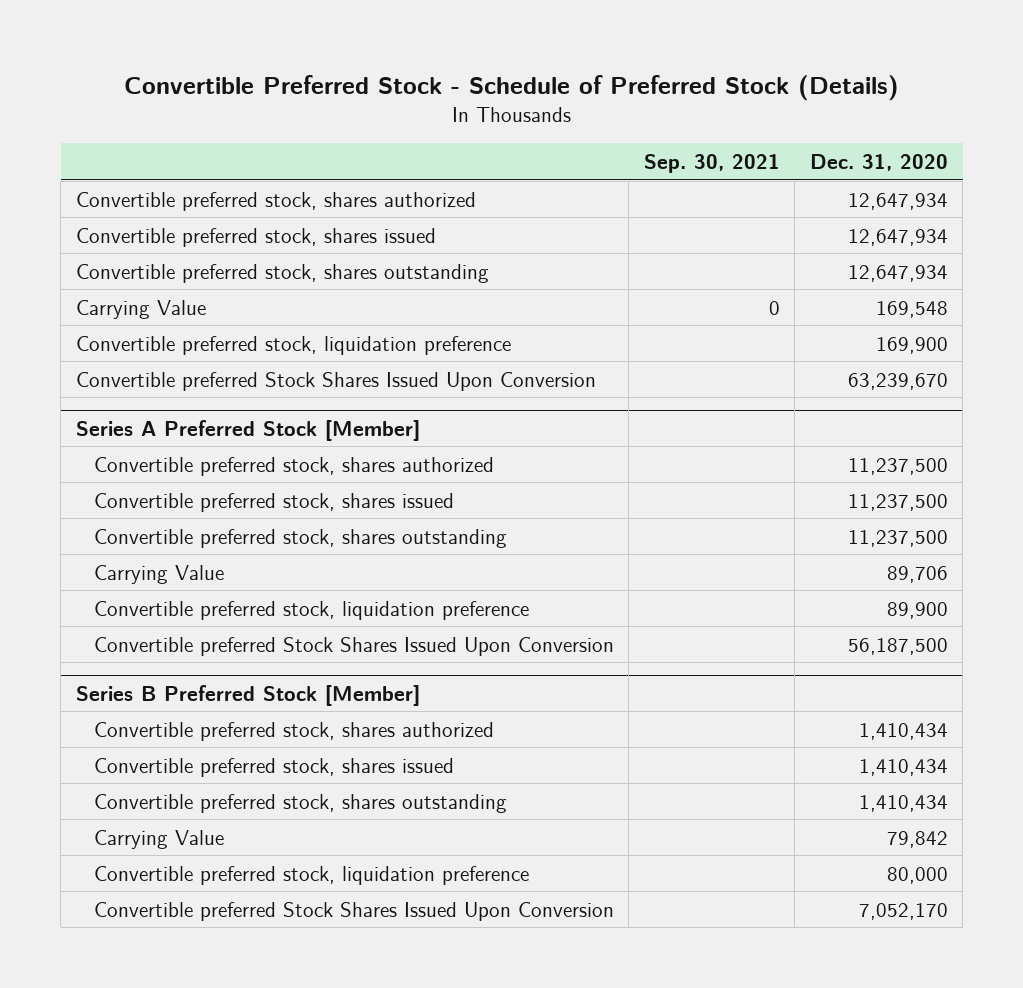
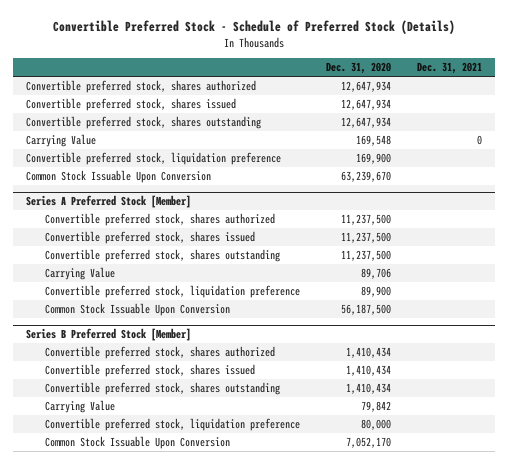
[643,153,780,173] Sep. 30, 2021 -> none
none -> [416,62,482,75] Dec. 31, 2021
[75,371,596,391] Convertible preferred Stock Shares Issued Upon Conversion -> [26,170,212,184] Common Stock Issuable Upon Conversion
[93,636,614,656] Convertible preferred Stock Shares Issued Upon Conversion -> [44,303,230,317] Common Stock Issuable Upon Conversion
[93,901,614,921] Convertible preferred Stock Shares Issued Upon Conversion -> [44,436,230,450] Common Stock Issuable Upon Conversion

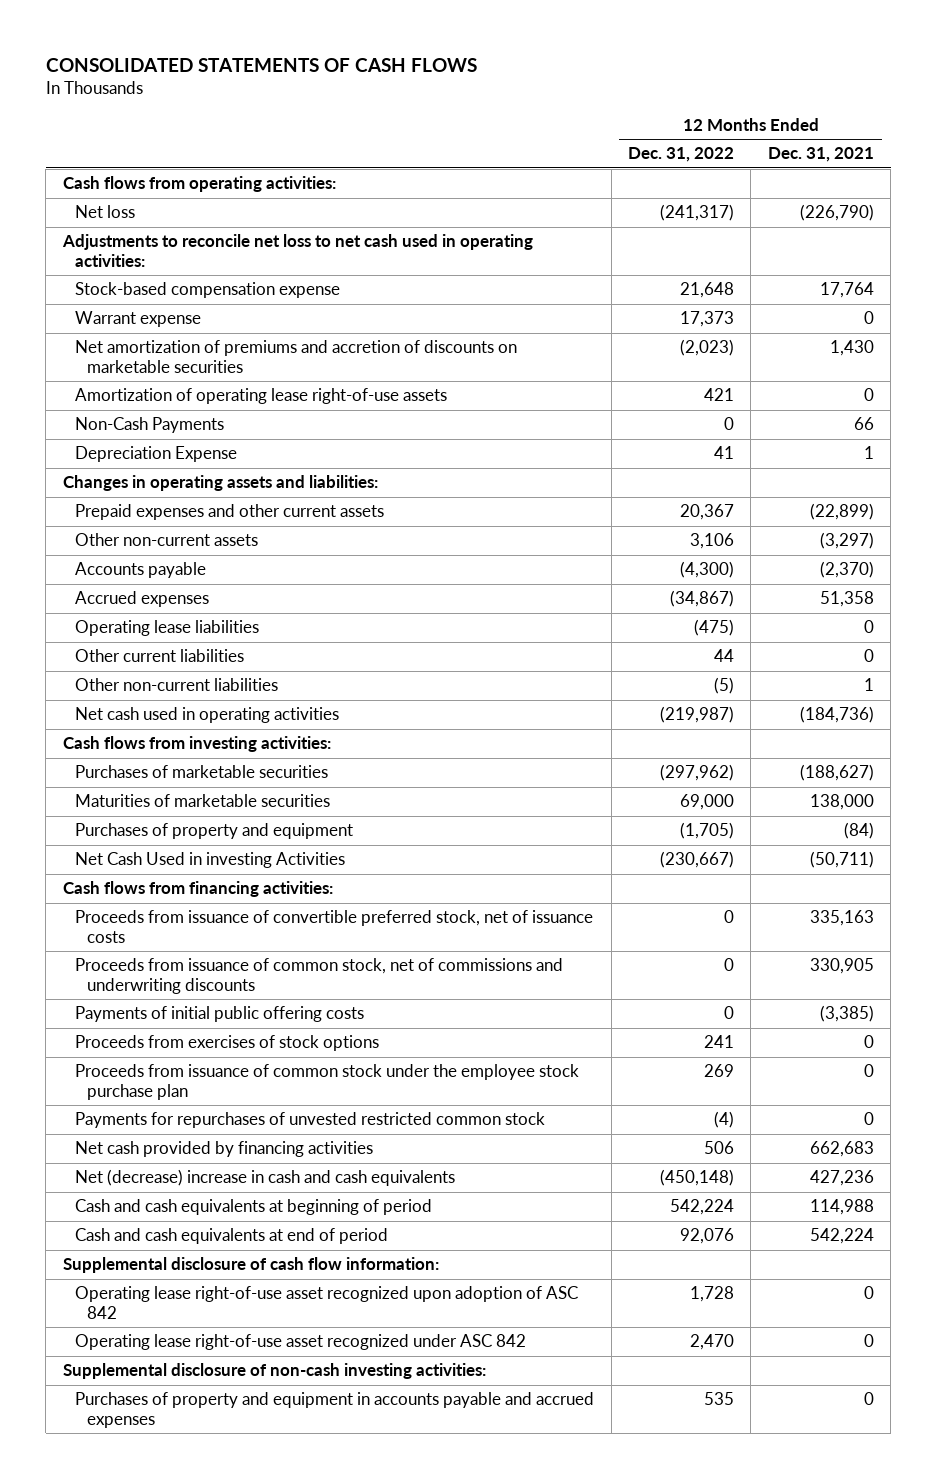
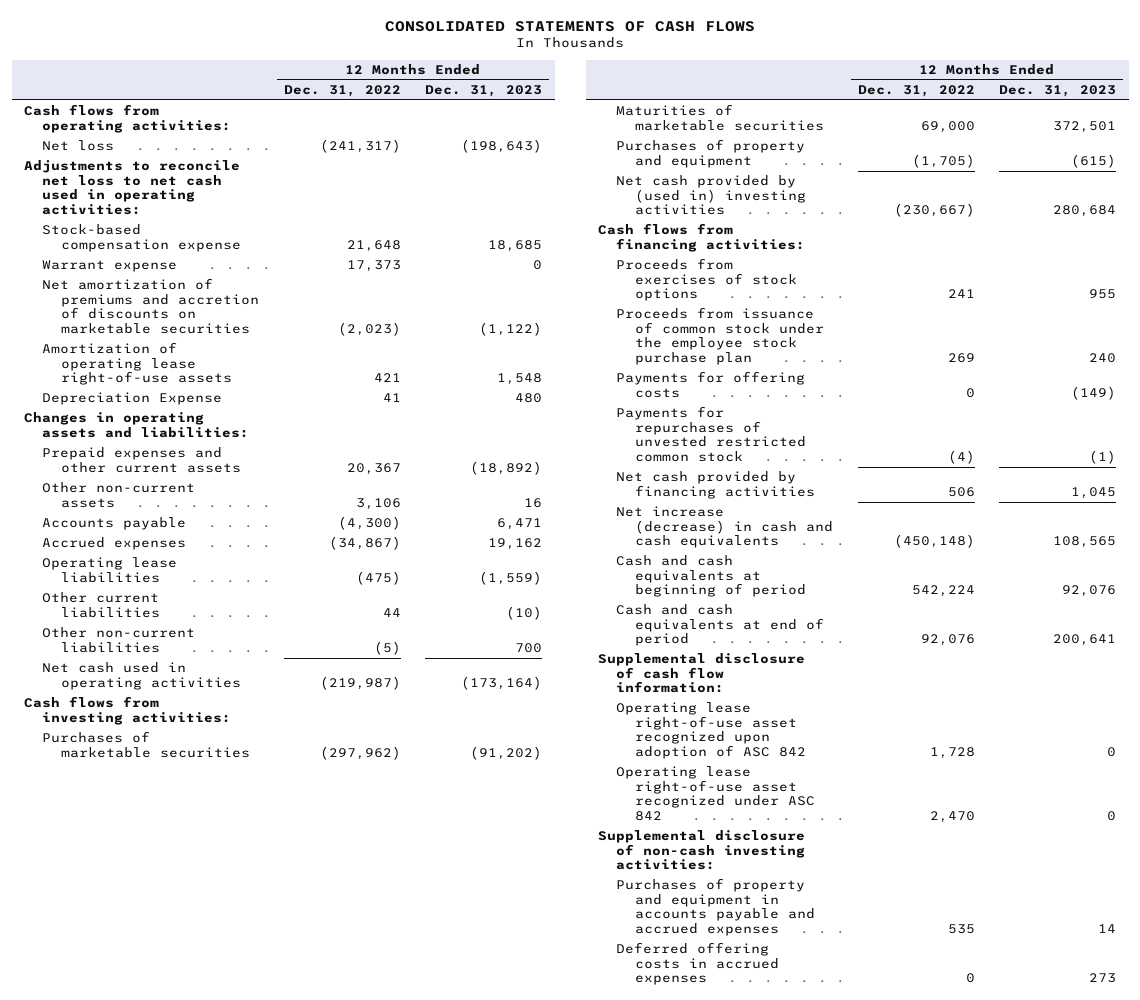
[767,147,874,163] Dec. 31, 2021 -> none
none -> [425,85,543,98] Dec. 31, 2023
[75,417,225,434] Non-Cash Payments -> none
[75,852,346,869] Net Cash Used in investing Activities -> [616,175,806,216] Net cash provided by (used in) investing activities
[75,910,594,944] Proceeds from issuance of convertible preferred stock, net of issuance costs -> none
[75,958,564,995] Proceeds from issuance of common stock, net of commissions and underwriting discounts -> none
[75,1006,365,1023] Payments of initial public offering costs -> none
none -> [616,371,806,398] Payments for offering costs
[75,1169,456,1187] Net (decrease) increase in cash and cash equivalents -> [616,506,833,549] Net increase (decrease) in cash and cash equivalents
none -> [616,942,779,986] Deferred offering costs in accrued expenses

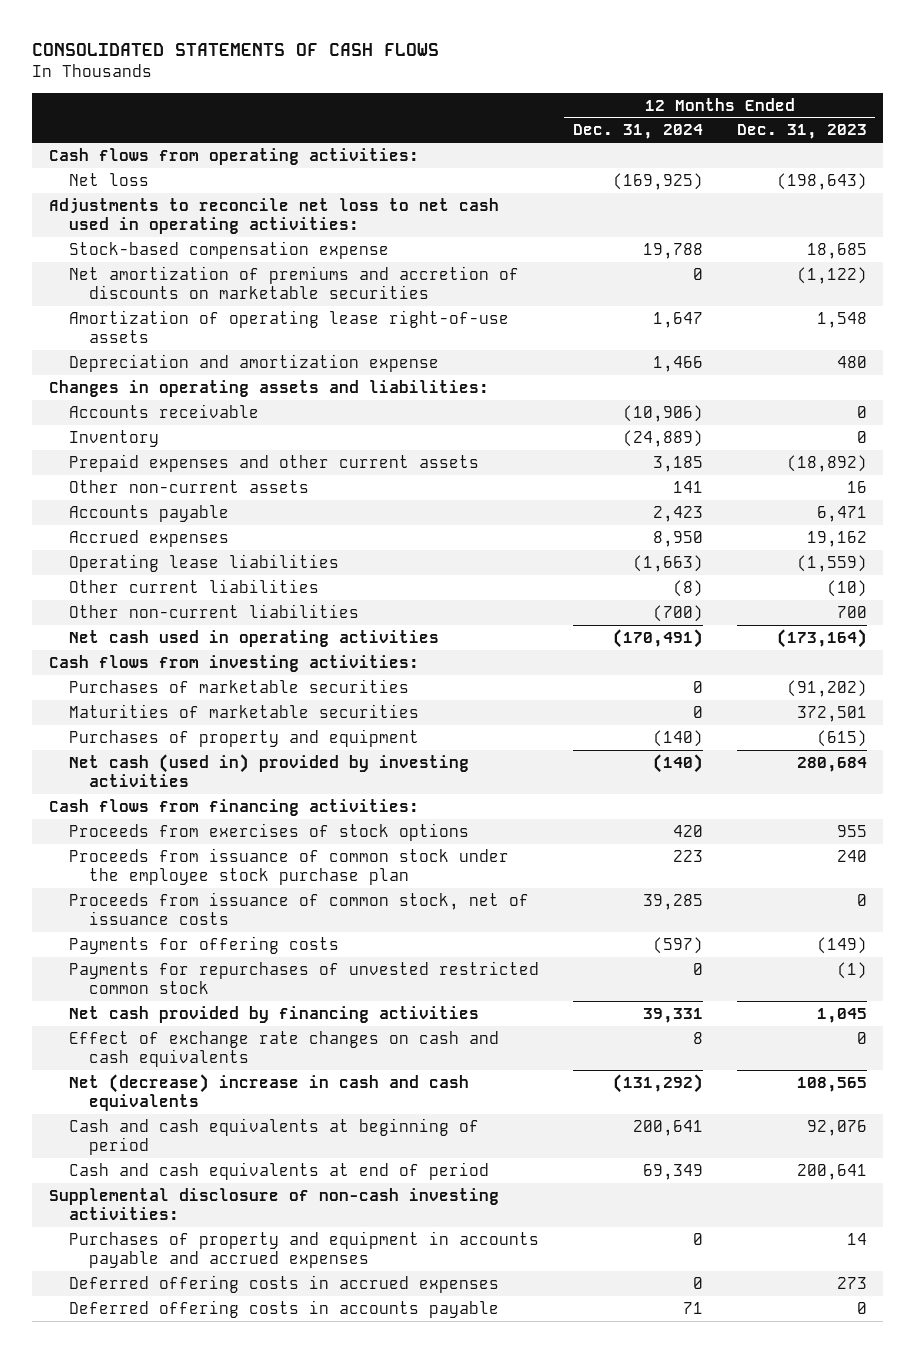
[283,85,401,98] Dec. 31, 2022 -> none
none -> [572,124,703,140] Dec. 31, 2024
[42,260,178,273] Warrant expense -> none
[42,392,223,406] Depreciation Expense -> [68,353,439,372] Depreciation and amortization expense
none -> [68,403,259,418] Accounts receivable
none -> [68,429,159,447] Inventory
[616,175,806,216] Net cash provided by (used in) investing activities -> [68,753,469,788] Net cash (used in) provided by investing activities
none -> [68,891,529,926] Proceeds from issuance of common stock, net of issuance costs
none -> [68,1030,499,1068] Effect of exchange rate changes on cash and cash equivalents
[616,506,833,549] Net increase (decrease) in cash and cash equivalents -> [68,1073,469,1112] Net (decrease) increase in cash and cash equivalents
[598,653,806,694] Supplemental disclosure of cash flow information: -> none
[616,702,806,760] Operating lease right-of-use asset recognized upon adoption of ASC 842 -> none
[616,766,815,822] Operating lease right-of-use asset recognized under ASC 842 -> none
none -> [68,1299,499,1318] Deferred offering costs in accounts payable

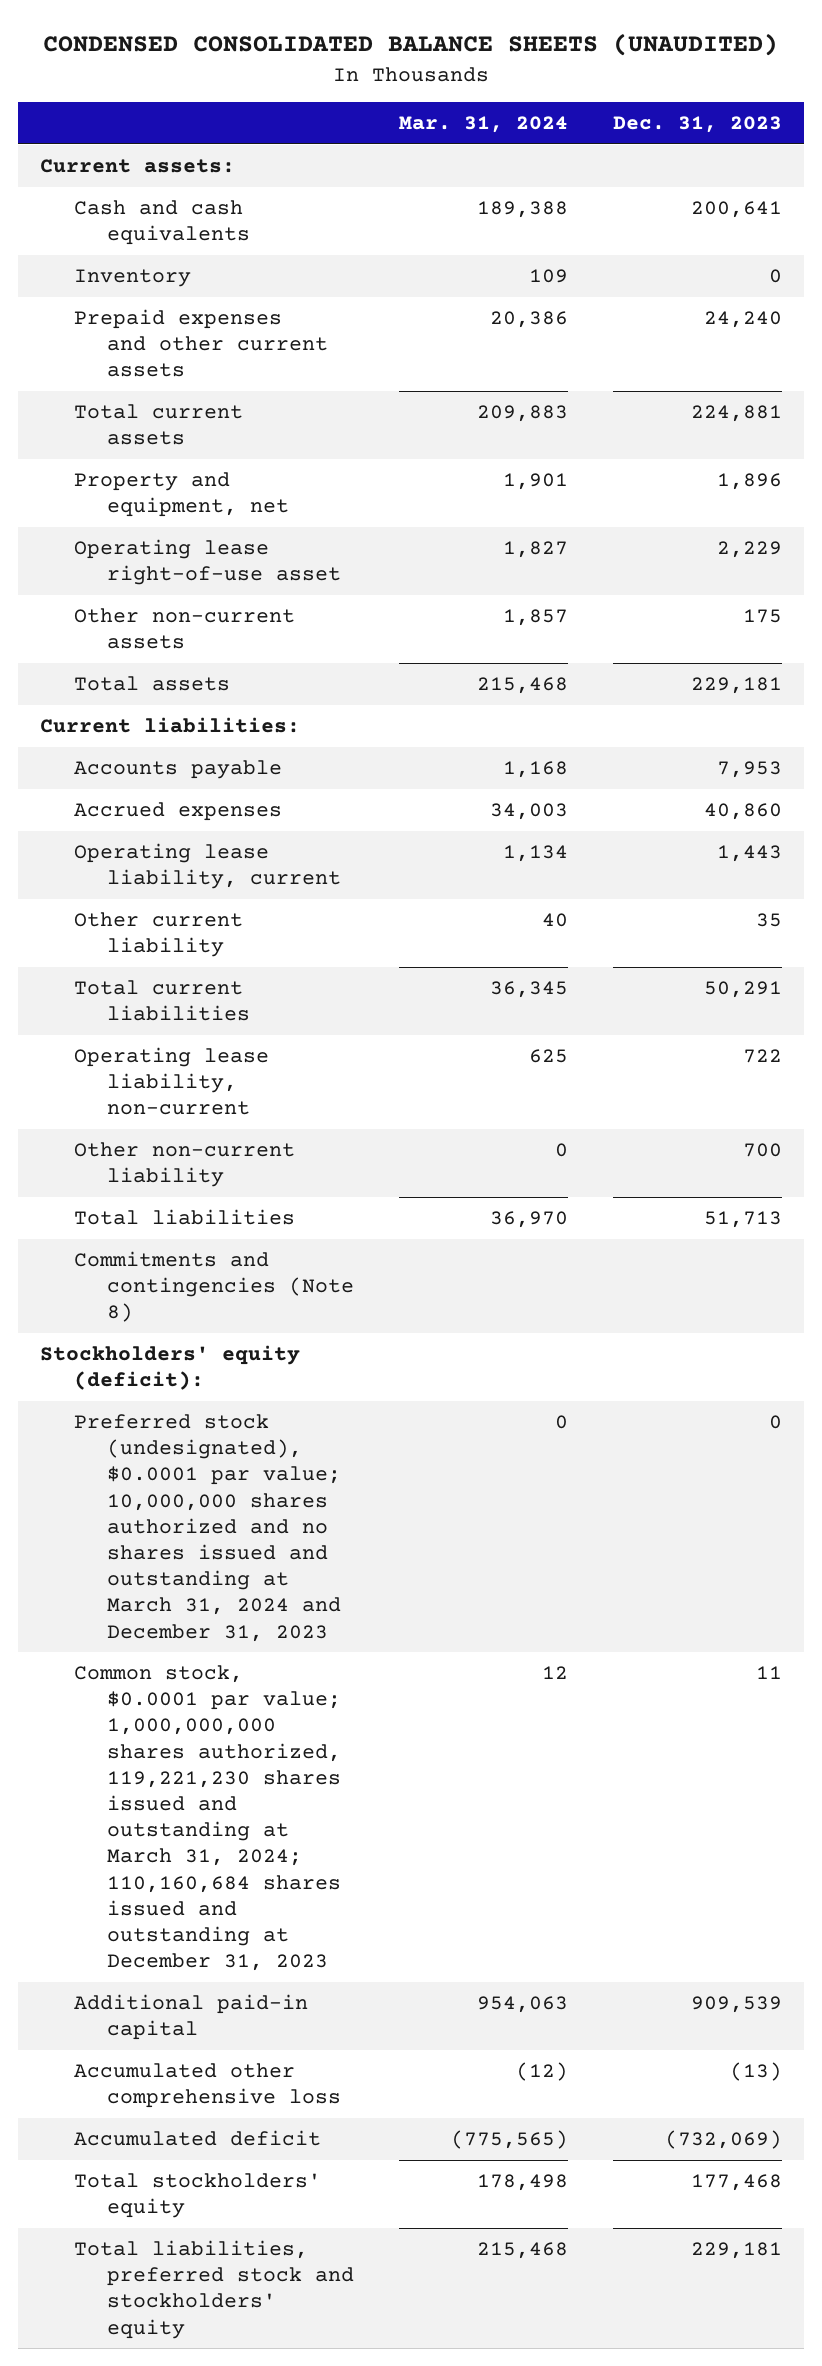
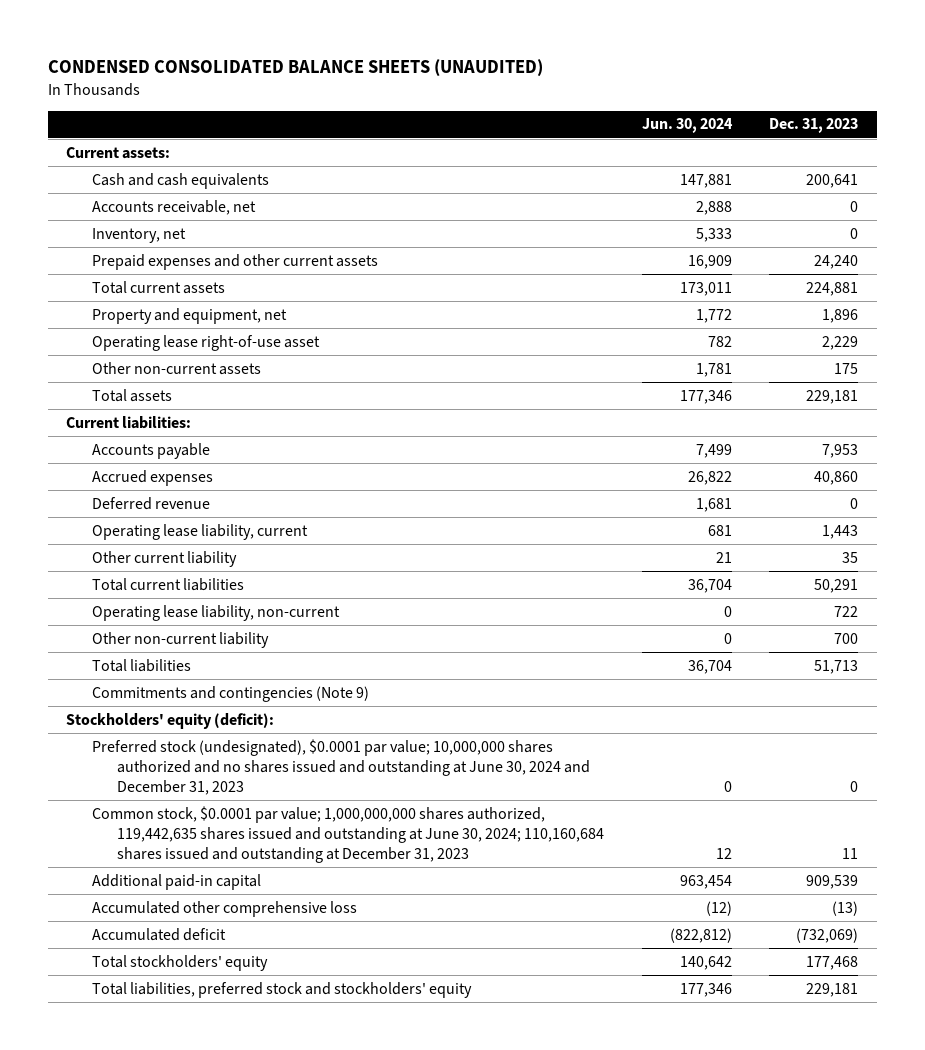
[399,116,569,134] Mar. 31, 2024 -> none
none -> [641,118,733,134] Jun. 30, 2024
none -> [91,199,256,215] Accounts receivable, net
[73,269,191,288] Inventory -> [91,227,186,243] Inventory, net
none -> [91,496,210,510] Deferred revenue
[73,1251,355,1323] Commitments and contingencies (Note 8) -> [91,685,369,702] Commitments and contingencies (Note 9)
[73,1414,342,1642] Preferred stock (undesignated), $0.0001 par value; 10,000,000 shares authorized and no shares issued and outstanding at March 31, 2024 and December 31, 2023 -> [91,738,591,795] Preferred stock (undesignated), $0.0001 par value; 10,000,000 shares authorized and no shares issued and outstanding at June 30, 2024 and December 31, 2023
[73,1665,342,1972] Common stock, $0.0001 par value; 1,000,000,000 shares authorized, 119,221,230 shares issued and outstanding at March 31, 2024; 110,160,684 shares issued and outstanding at December 31, 2023 -> [91,805,605,863] Common stock, $0.0001 par value; 1,000,000,000 shares authorized, 119,442,635 shares issued and outstanding at June 30, 2024; 110,160,684 shares issued and outstanding at December 31, 2023

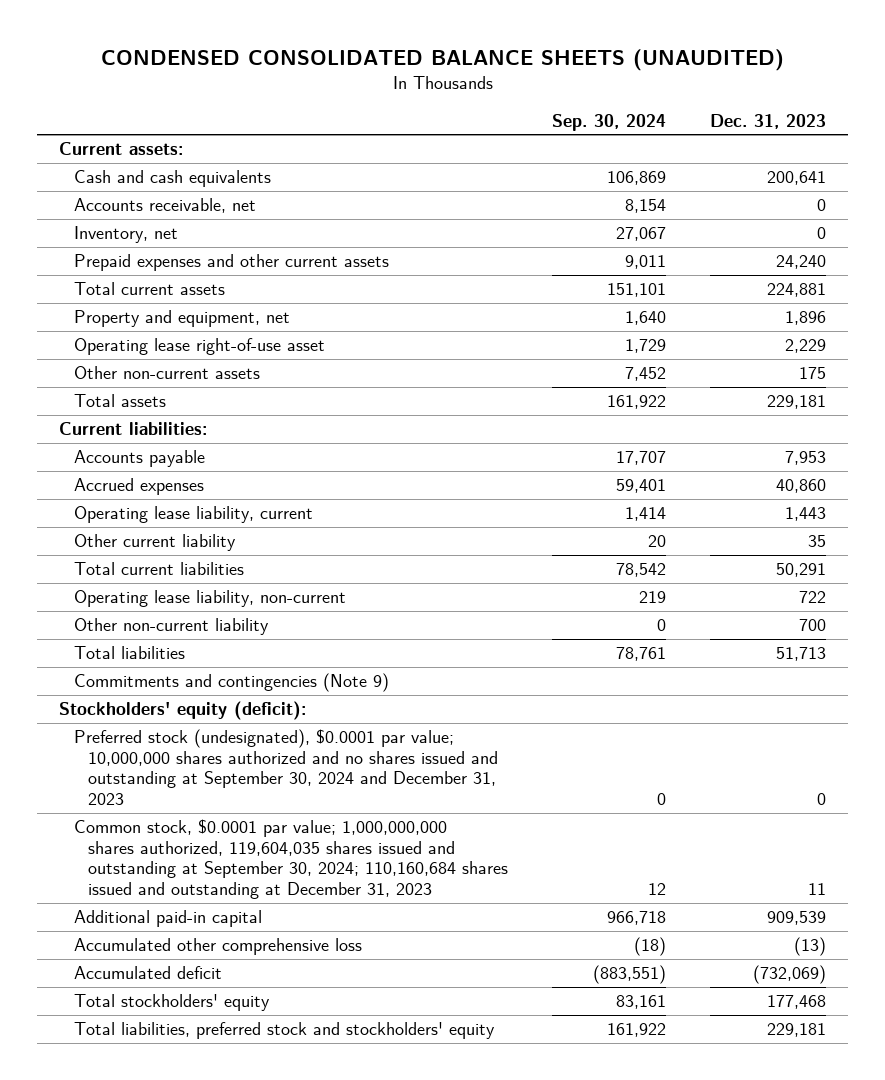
[641,118,733,134] Jun. 30, 2024 -> none
none -> [552,113,667,131] Sep. 30, 2024
[91,496,210,510] Deferred revenue -> none
[91,738,591,795] Preferred stock (undesignated), $0.0001 par value; 10,000,000 shares authorized and no shares issued and outstanding at June 30, 2024 and December 31, 2023 -> [73,729,499,806] Preferred stock (undesignated), $0.0001 par value; 10,000,000 shares authorized and no shares issued and outstanding at September 30, 2024 and December 31, 2023
[91,805,605,863] Common stock, $0.0001 par value; 1,000,000,000 shares authorized, 119,442,635 shares issued and outstanding at June 30, 2024; 110,160,684 shares issued and outstanding at December 31, 2023 -> [73,819,509,900] Common stock, $0.0001 par value; 1,000,000,000 shares authorized, 119,604,035 shares issued and outstanding at September 30, 2024; 110,160,684 shares issued and outstanding at December 31, 2023

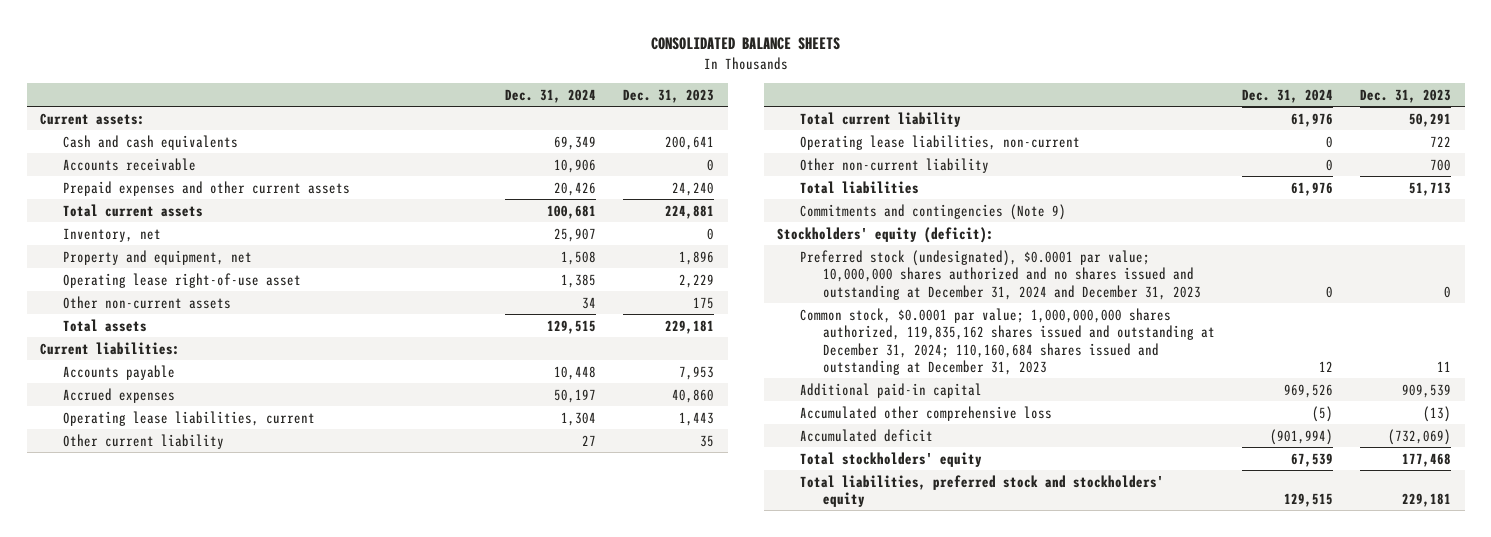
[100,48,784,71] CONDENSED CONSOLIDATED BALANCE SHEETS (UNAUDITED) -> [650,37,840,51] CONSOLIDATED BALANCE SHEETS
[552,113,667,131] Sep. 30, 2024 -> none
none -> [504,88,596,103] Dec. 31, 2024
[73,198,256,214] Accounts receivable, net -> [62,157,196,171] Accounts receivable
[73,226,178,244] Inventory, net -> [62,227,161,242] Inventory, net
[73,506,313,524] Operating lease liability, current -> [62,410,315,426] Operating lease liabilities, current
[73,562,244,576] Total current liabilities -> [800,111,962,127] Total current liability
[73,590,346,608] Operating lease liability, non-current -> [800,134,1081,150] Operating lease liabilities, non-current
[73,729,499,806] Preferred stock (undesignated), $0.0001 par value; 10,000,000 shares authorized and no shares issued and outstanding at September 30, 2024 and December 31, 2023 -> [800,249,1202,300] Preferred stock (undesignated), $0.0001 par value; 10,000,000 shares authorized and no shares issued and outstanding at December 31, 2024 and December 31, 2023
[73,819,509,900] Common stock, $0.0001 par value; 1,000,000,000 shares authorized, 119,604,035 shares issued and outstanding at September 30, 2024; 110,160,684 shares issued and outstanding at December 31, 2023 -> [800,307,1216,376] Common stock, $0.0001 par value; 1,000,000,000 shares authorized, 119,835,162 shares issued and outstanding at December 31, 2024; 110,160,684 shares issued and outstanding at December 31, 2023

